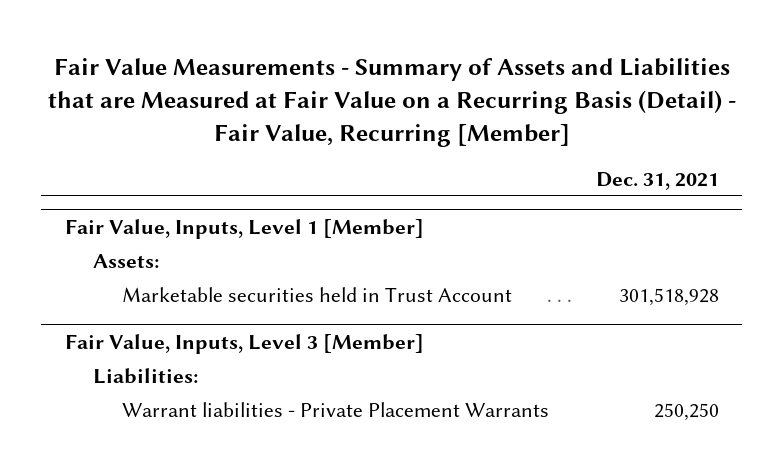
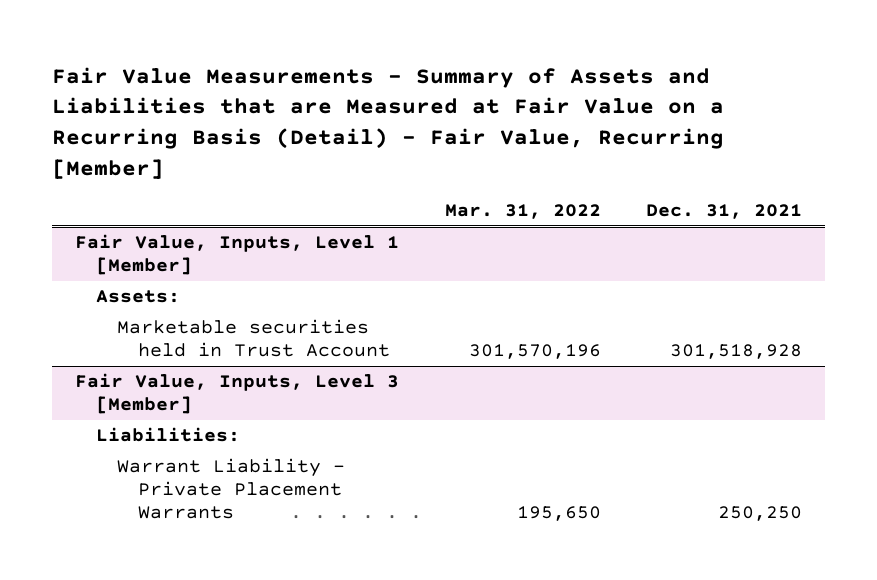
none -> [444,204,601,220] Mar. 31, 2022
[121,401,549,417] Warrant liabilities - Private Placement Warrants -> [117,458,346,519] Warrant Liability - Private Placement Warrants

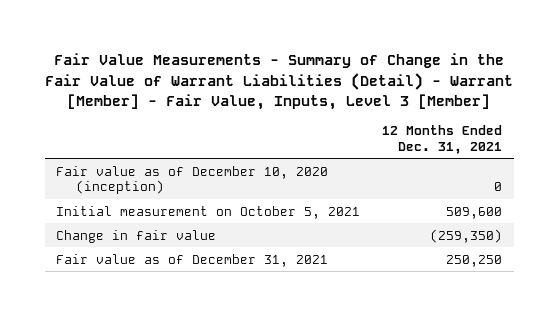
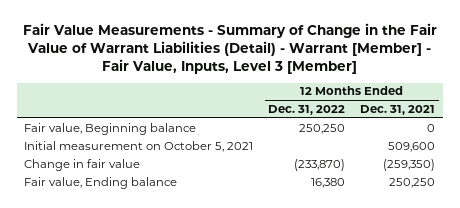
none -> [268,105,346,116] Dec. 31, 2022
[56,165,329,195] Fair value as of December 10, 2020 (inception) -> [24,122,197,135] Fair value, Beginning balance
[56,253,329,267] Fair value as of December 31, 2021 -> [24,176,178,189] Fair value, Ending balance

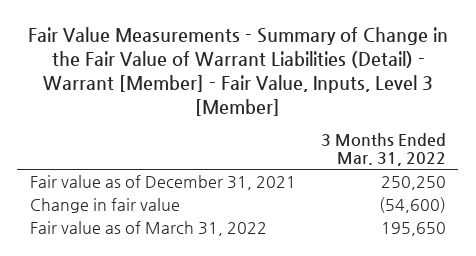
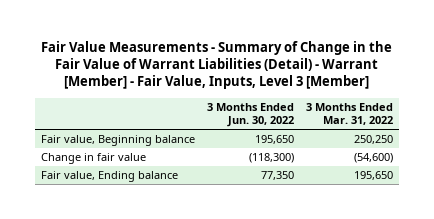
none -> [206,102,294,128] 3 Months Ended Jun. 30, 2022
[29,174,296,190] Fair value as of December 31, 2021 -> [40,135,195,147] Fair value, Beginning balance
[29,220,267,236] Fair value as of March 31, 2022 -> [40,171,178,183] Fair value, Ending balance

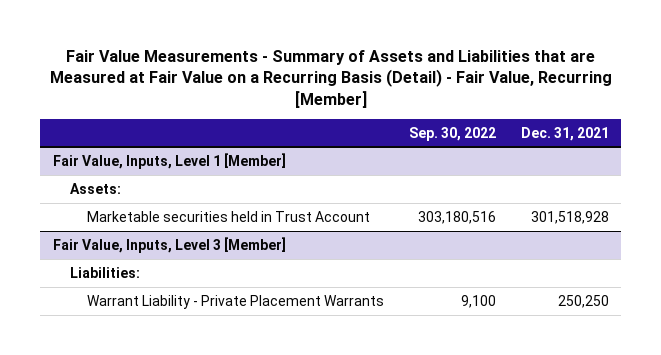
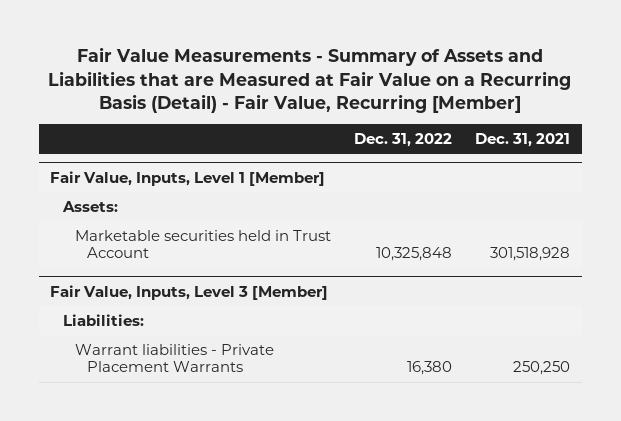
[408,126,496,141] Sep. 30, 2022 -> none
none -> [353,133,452,148] Dec. 31, 2022
[87,294,385,309] Warrant Liability - Private Placement Warrants -> [74,343,274,373] Warrant liabilities - Private Placement Warrants

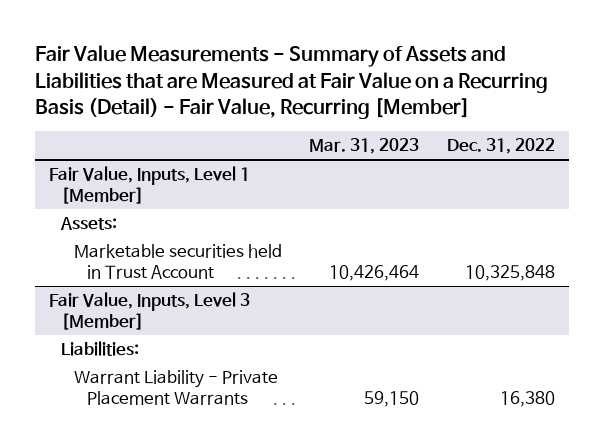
[475,133,571,148] Dec. 31, 2021 -> none
none -> [309,138,420,155] Mar. 31, 2023
[74,343,274,373] Warrant liabilities - Private Placement Warrants -> [74,370,279,405] Warrant Liability - Private Placement Warrants

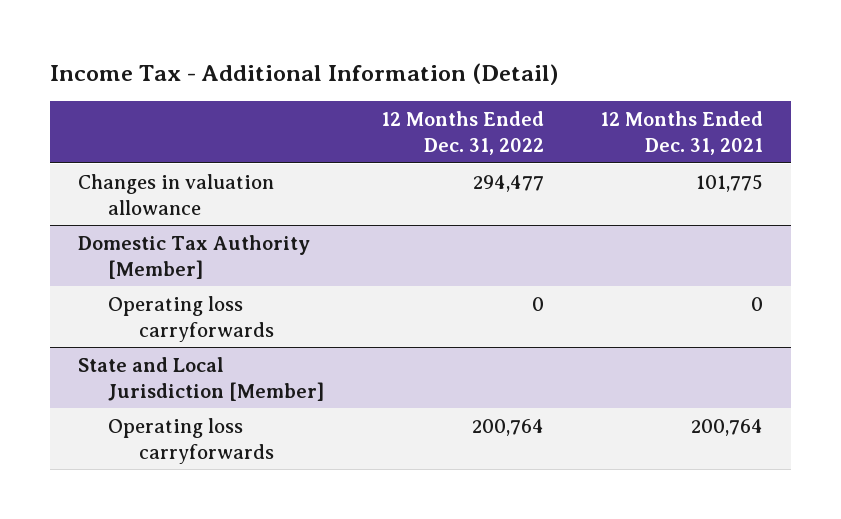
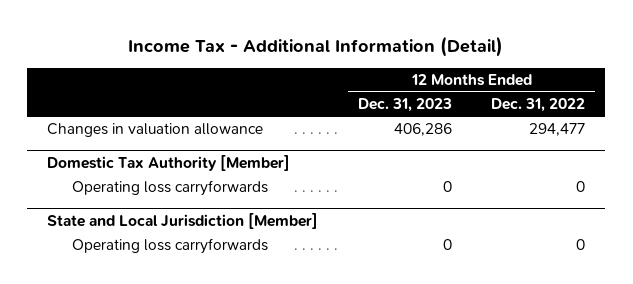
[600,110,764,156] 12 Months Ended Dec. 31, 2021 -> none
none -> [357,98,452,113] Dec. 31, 2023
[471,418,544,436] 200,764 -> [576,239,586,251] 0

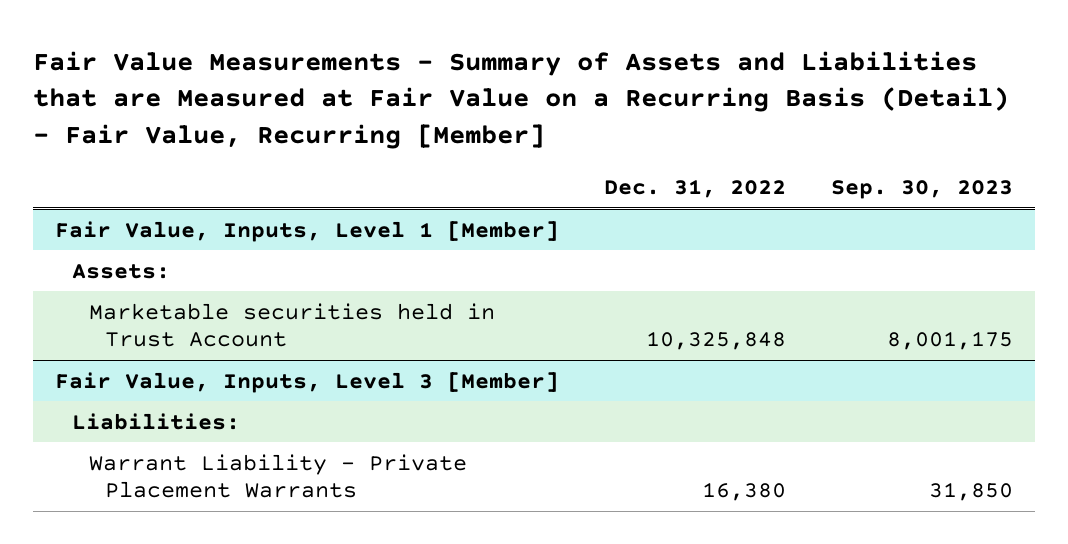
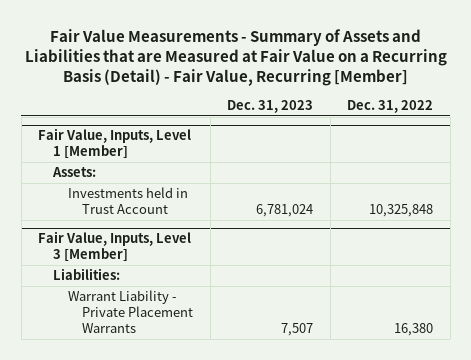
[830,180,1013,200] Sep. 30, 2023 -> none
none -> [227,100,314,114] Dec. 31, 2023
[88,302,495,348] Marketable securities held in Trust Account -> [67,187,188,215] Investments held in Trust Account

